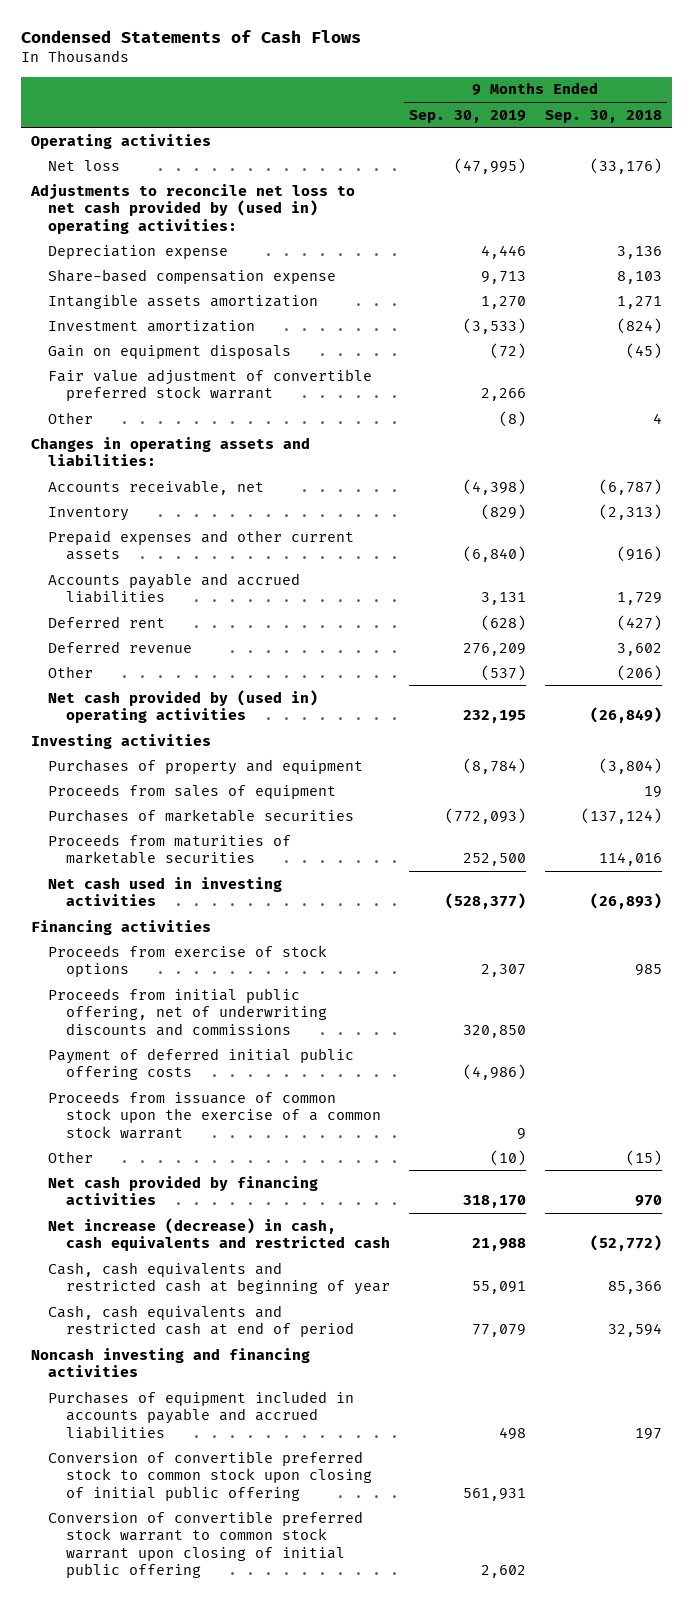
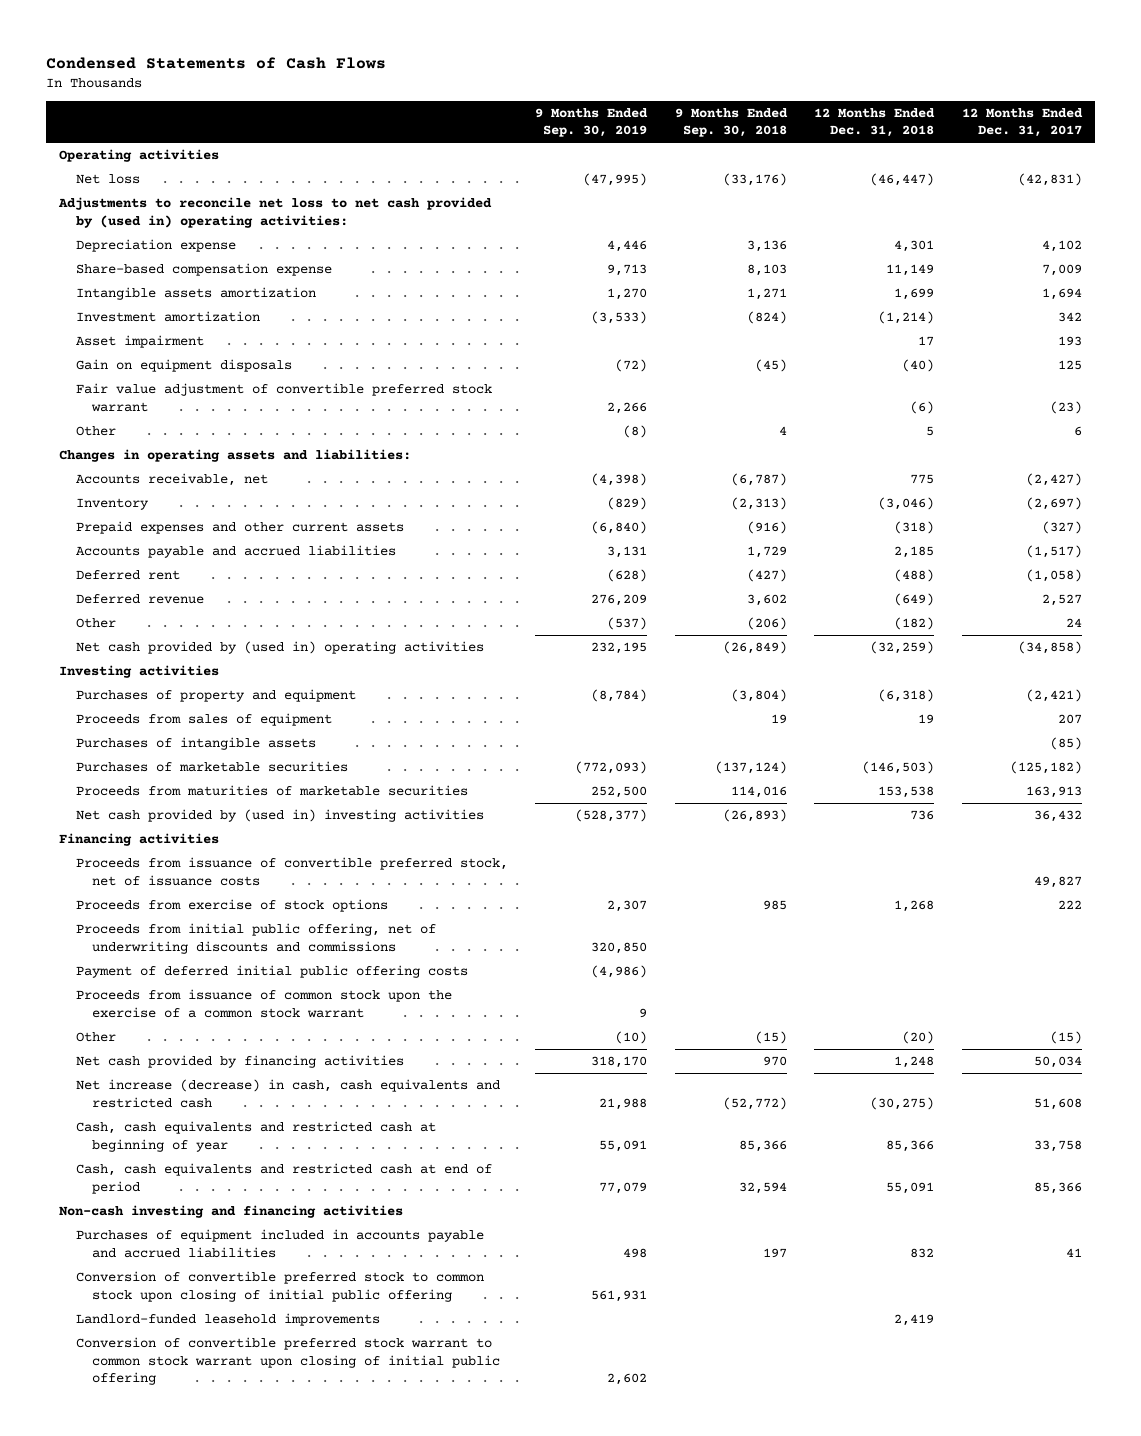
none -> [814,108,936,138] 12 Months Ended Dec. 31, 2018
none -> [961,108,1083,138] 12 Months Ended Dec. 31, 2017
none -> [75,335,204,349] Asset impairment
none -> [75,737,316,751] Purchases of intangible assets
[48,876,283,907] Net cash used in investing activities -> [75,809,484,823] Net cash provided by (used in) investing activities
none -> [75,857,508,886] Proceeds from issuance of convertible preferred stock, net of issuance costs
[30,1347,310,1378] Noncash investing and financing activities -> [59,1205,404,1219] Non-cash investing and financing activities
none -> [75,1313,380,1327] Landlord-funded leasehold improvements

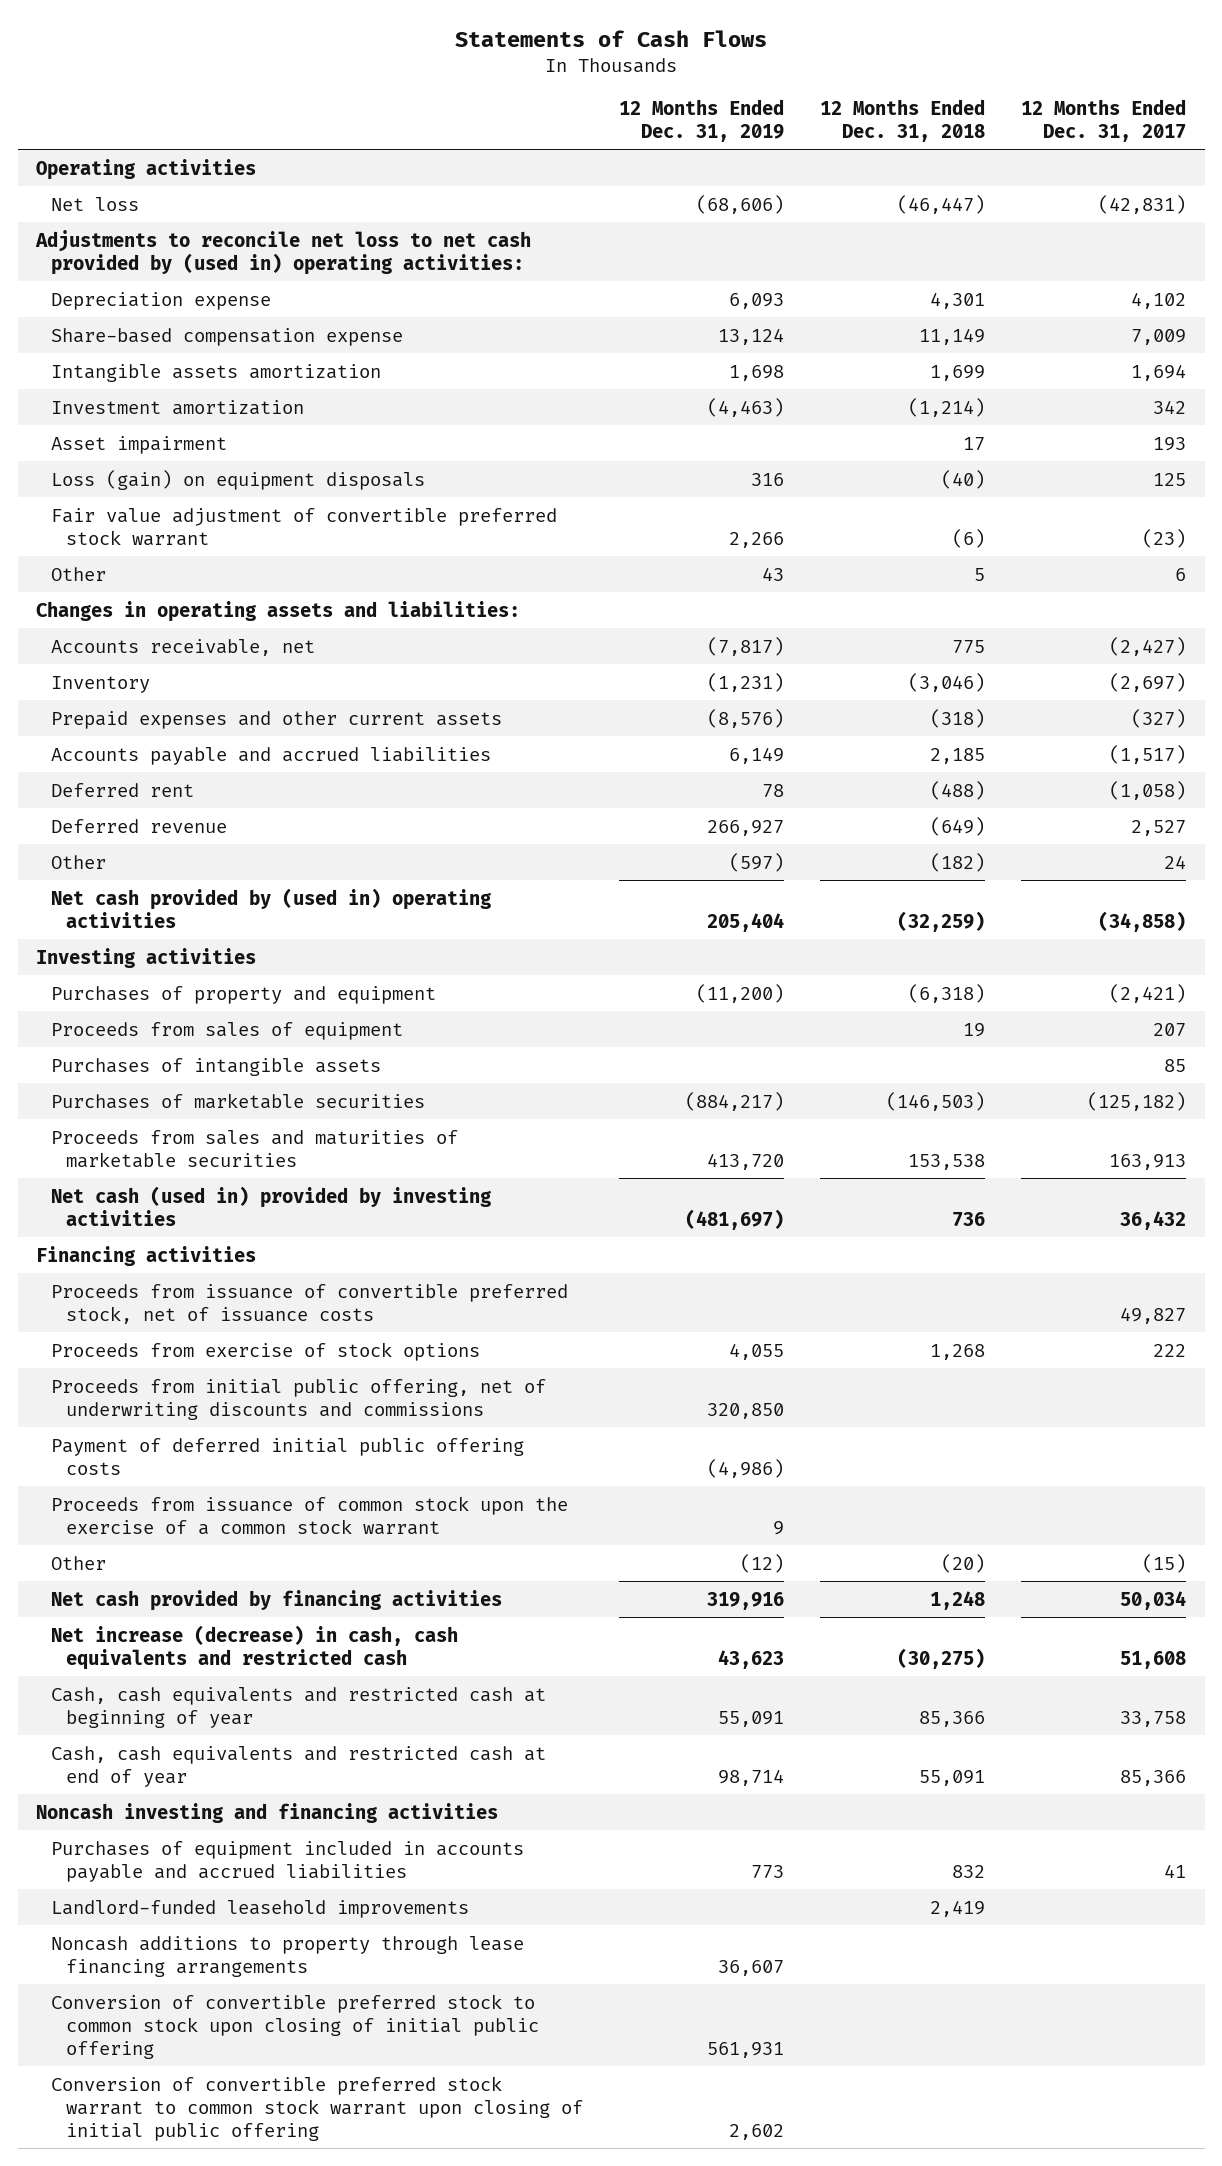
[45,56,386,69] Condensed Statements of Cash Flows -> [455,29,768,47] Statements of Cash Flows
[535,108,649,138] 9 Months Ended Sep. 30, 2019 -> none
[674,108,788,138] 9 Months Ended Sep. 30, 2018 -> none
none -> [619,98,785,142] 12 Months Ended Dec. 31, 2019
[75,359,292,373] Gain on equipment disposals -> [50,469,425,490] Loss (gain) on equipment disposals
[1049,737,1082,751] (85) -> [1164,1058,1187,1072] 85
[75,785,468,797] Proceeds from maturities of marketable securities -> [50,1129,458,1168] Proceeds from sales and maturities of marketable securities
[75,809,484,823] Net cash provided by (used in) investing activities -> [50,1185,491,1226] Net cash (used in) provided by investing activities
[75,1163,492,1194] Cash, cash equivalents and restricted cash at end of period -> [50,1745,546,1787] Cash, cash equivalents and restricted cash at end of year
[59,1205,404,1219] Non-cash investing and financing activities -> [35,1802,498,1823] Noncash investing and financing activities
none -> [50,1935,524,1977] Noncash additions to property through lease financing arrangements
[75,1271,484,1302] Conversion of convertible preferred stock to common stock upon closing of initial public offering -> [50,1993,540,2059] Conversion of convertible preferred stock to common stock upon closing of initial public offering

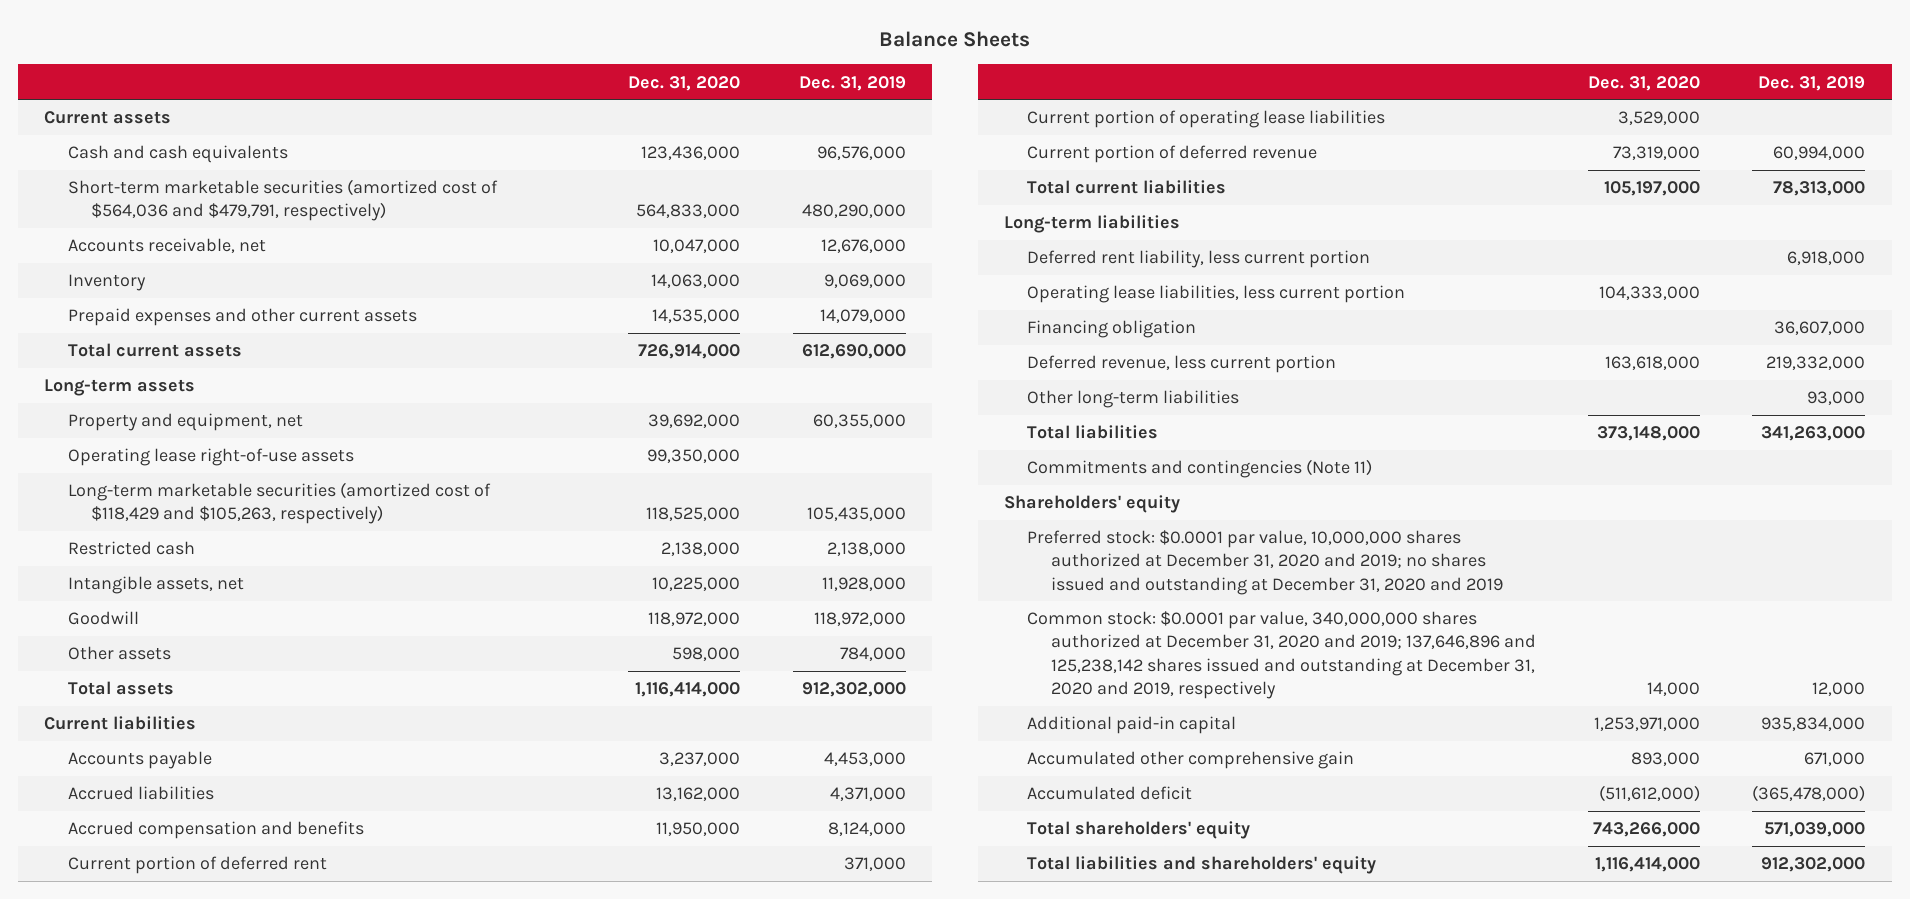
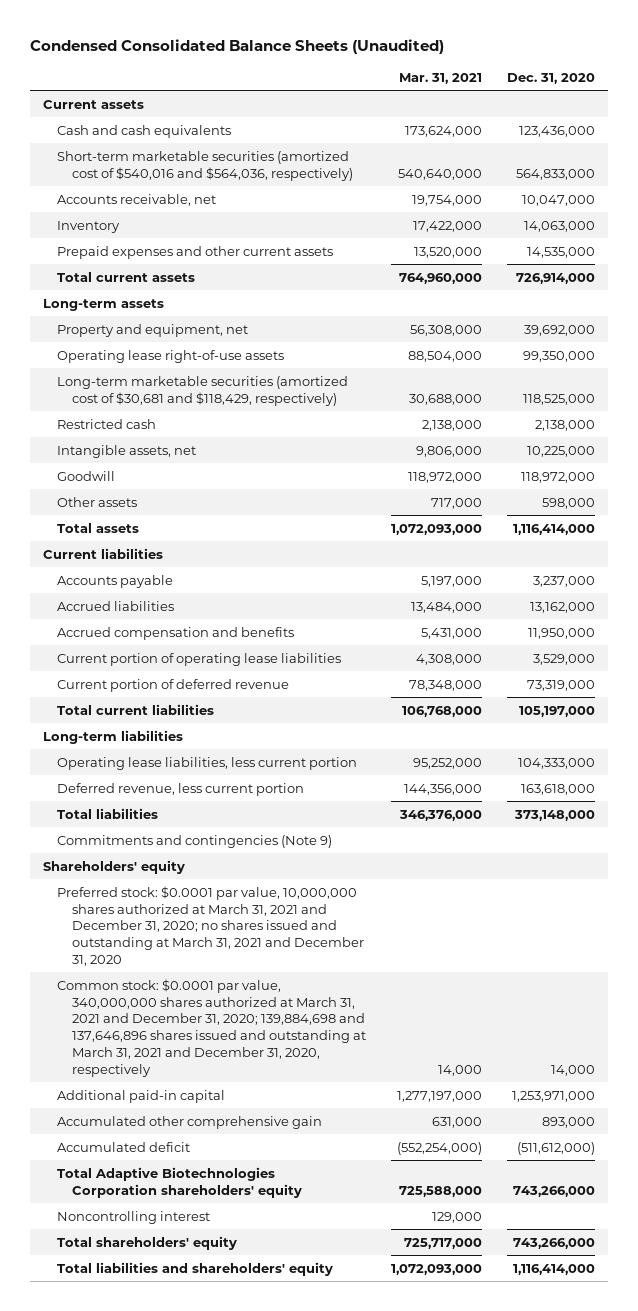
[878,31,1030,48] Balance Sheets -> [30,38,445,54] Condensed Consolidated Balance Sheets (Unaudited)
[798,75,906,91] Dec. 31, 2019 -> none
none -> [399,72,483,84] Mar. 31, 2021
[67,179,498,222] Short-term marketable securities (amortized cost of $564,036 and $479,791, respectively) -> [57,150,354,181] Short-term marketable securities (amortized cost of $540,016 and $564,036, respectively)
[67,482,491,525] Long-term marketable securities (amortized cost of $118,429 and $105,263, respectively) -> [57,375,349,406] Long-term marketable securities (amortized cost of $30,681 and $118,429, respectively)
[67,856,327,875] Current portion of deferred rent -> none
[1027,250,1371,269] Deferred rent liability, less current portion -> none
[1027,320,1197,339] Financing obligation -> none
[1027,390,1240,409] Other long-term liabilities -> none
[1027,459,1373,479] Commitments and contingencies (Note 11) -> [57,834,333,848] Commitments and contingencies (Note 9)
[1027,530,1503,595] Preferred stock: $0.0001 par value, 10,000,000 shares authorized at December 31, 2020 and 2019; no shares issued and outstanding at December 31, 2020 and 2019 -> [57,885,365,966] Preferred stock: $0.0001 par value, 10,000,000 shares authorized at March 31, 2021 and December 31, 2020; no shares issued and outstanding at March 31, 2021 and December 31, 2020
[1027,611,1536,699] Common stock: $0.0001 par value, 340,000,000 shares authorized at December 31, 2020 and 2019; 137,646,896 and 125,238,142 shares issued and outstanding at December 31, 2020 and 2019, respectively -> [57,978,367,1077] Common stock: $0.0001 par value, 340,000,000 shares authorized at March 31, 2021 and December 31, 2020; 139,884,698 and 137,646,896 shares issued and outstanding at March 31, 2021 and December 31, 2020, respectively
none -> [57,1166,303,1198] Total Adaptive Biotechnologies Corporation shareholders' equity
none -> [57,1210,211,1224] Noncontrolling interest

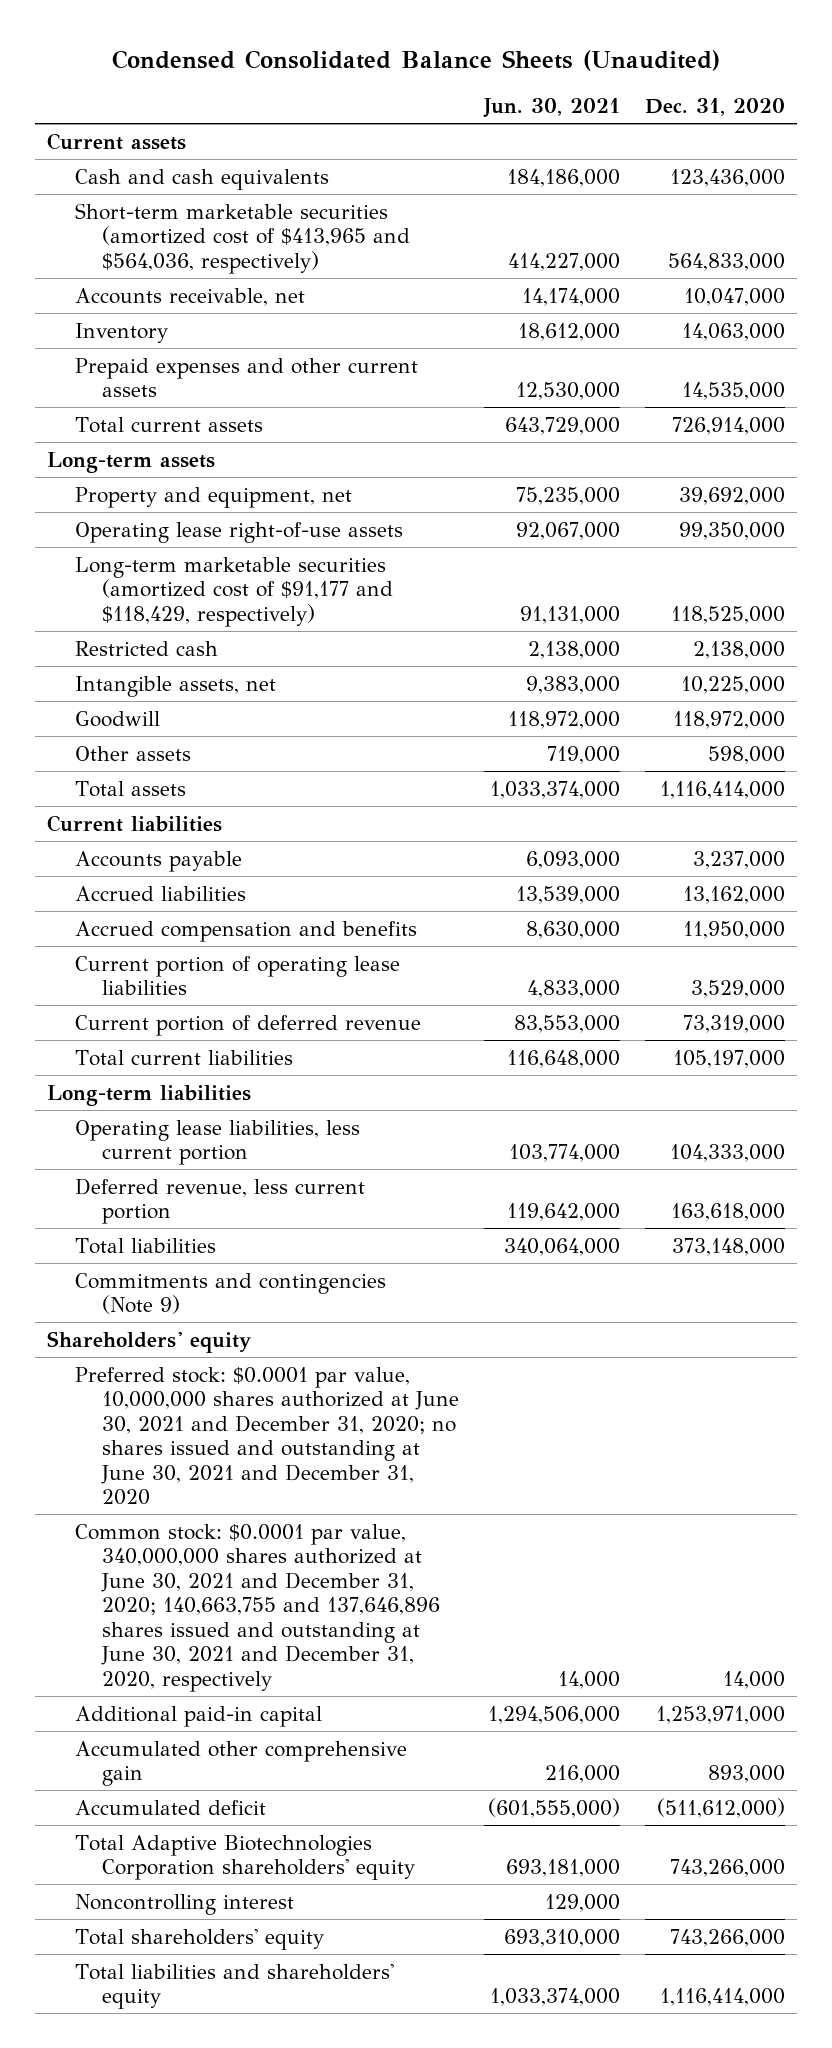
[399,72,483,84] Mar. 31, 2021 -> none
none -> [483,98,621,119] Jun. 30, 2021
[57,150,354,181] Short-term marketable securities (amortized cost of $540,016 and $564,036, respectively) -> [74,202,411,274] Short-term marketable securities (amortized cost of $413,965 and $564,036, respectively)
[57,375,349,406] Long-term marketable securities (amortized cost of $30,681 and $118,429, respectively) -> [74,556,394,627] Long-term marketable securities (amortized cost of $91,177 and $118,429, respectively)
[57,885,365,966] Preferred stock: $0.0001 par value, 10,000,000 shares authorized at March 31, 2021 and December 31, 2020; no shares issued and outstanding at March 31, 2021 and December 31, 2020 -> [74,1366,460,1506] Preferred stock: $0.0001 par value, 10,000,000 shares authorized at June 30, 2021 and December 31, 2020; no shares issued and outstanding at June 30, 2021 and December 31, 2020
[57,978,367,1077] Common stock: $0.0001 par value, 340,000,000 shares authorized at March 31, 2021 and December 31, 2020; 139,884,698 and 137,646,896 shares issued and outstanding at March 31, 2021 and December 31, 2020, respectively -> [74,1523,441,1692] Common stock: $0.0001 par value, 340,000,000 shares authorized at June 30, 2021 and December 31, 2020; 140,663,755 and 137,646,896 shares issued and outstanding at June 30, 2021 and December 31, 2020, respectively

